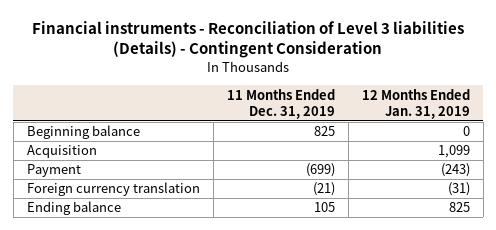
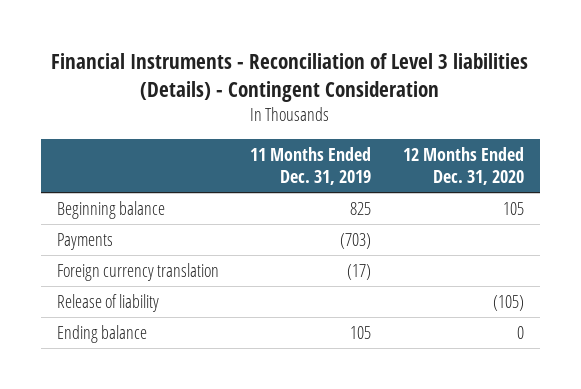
[32,20,465,59] Financial instruments - Reconciliation of Level 3 liabilities (Details) - Contingent Consideration -> [51,52,529,102] Financial Instruments - Reconciliation of Level 3 liabilities (Details) - Contingent Consideration
[361,88,470,119] 12 Months Ended Jan. 31, 2019 -> none
none -> [403,146,525,185] 12 Months Ended Dec. 31, 2020
[26,145,97,159] Acquisition -> none
[26,164,81,178] Payment -> [56,233,113,251] Payments
[305,163,335,178] (699) -> [340,233,372,250] (703)
[312,182,335,197] (21) -> [347,264,372,281] (17)
none -> [56,294,159,313] Release of liability

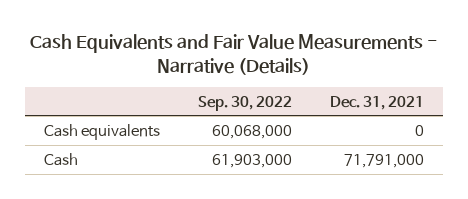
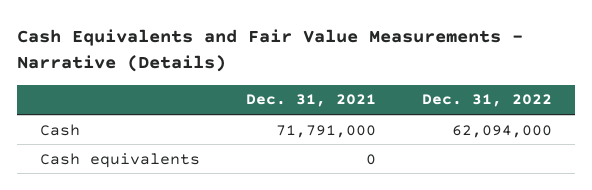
[197,95,292,111] Sep. 30, 2022 -> none
none -> [422,94,553,108] Dec. 31, 2022
[43,123,160,140] Cash equivalents -> [39,152,200,168] Cash equivalents

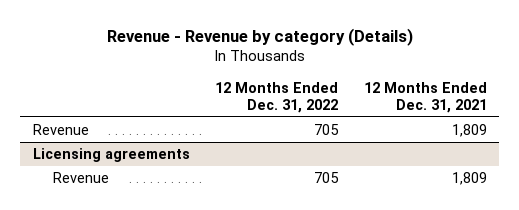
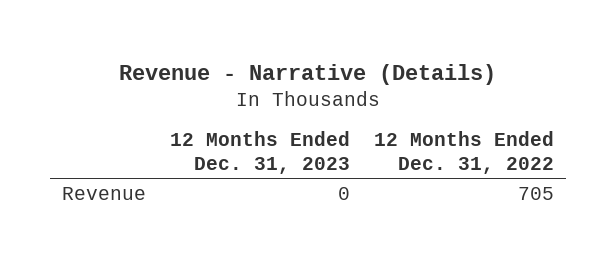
[106,28,413,47] Revenue - Revenue by category (Details) -> [118,63,496,85] Revenue - Narrative (Details)
[363,82,487,113] 12 Months Ended Dec. 31, 2021 -> none
none -> [169,131,350,174] 12 Months Ended Dec. 31, 2023
[32,148,190,163] Licensing agreements -> none
[53,172,110,184] Revenue -> none

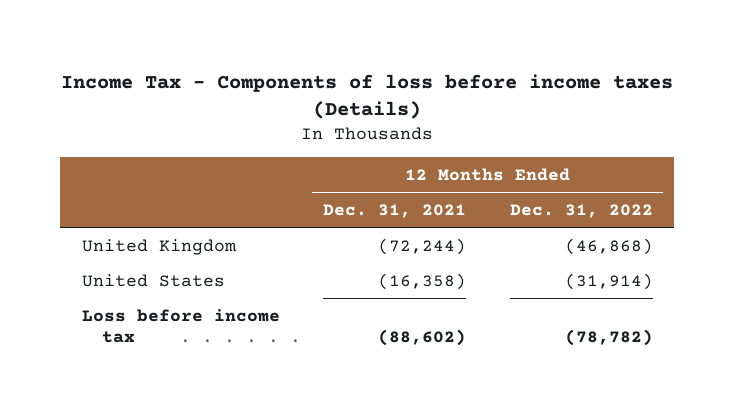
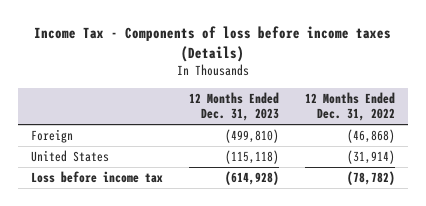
[323,203,467,218] Dec. 31, 2021 -> none
none -> [189,92,280,122] 12 Months Ended Dec. 31, 2023
[81,238,237,255] United Kingdom -> [31,129,74,144] Foreign

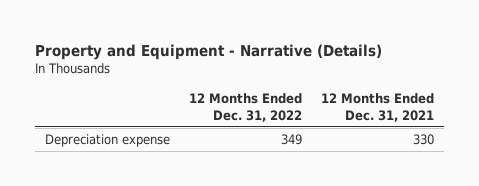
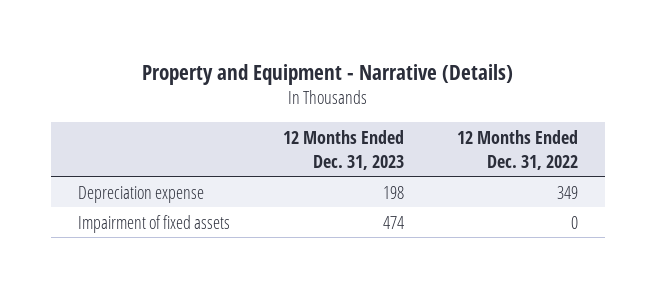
[321,92,435,122] 12 Months Ended Dec. 31, 2021 -> none
none -> [283,130,405,170] 12 Months Ended Dec. 31, 2023
none -> [78,214,231,233] Impairment of fixed assets

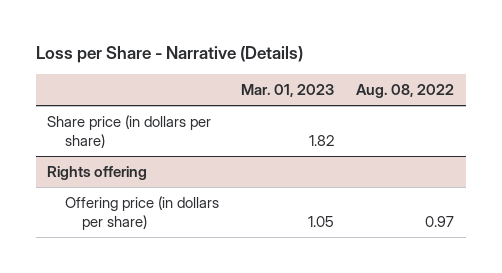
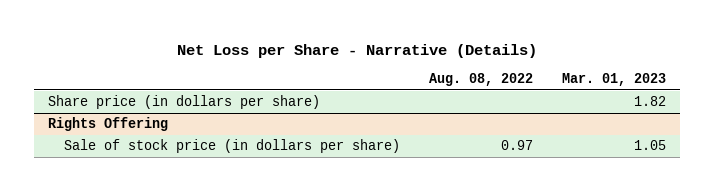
[36,46,304,64] Loss per Share - Narrative (Details) -> [176,43,537,58] Net Loss per Share - Narrative (Details)
[47,165,148,180] Rights offering -> [48,117,169,132] Rights Offering
[64,195,219,231] Offering price (in dollars per share) -> [63,139,400,154] Sale of stock price (in dollars per share)

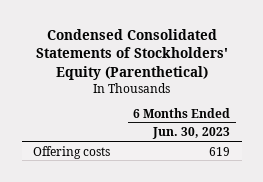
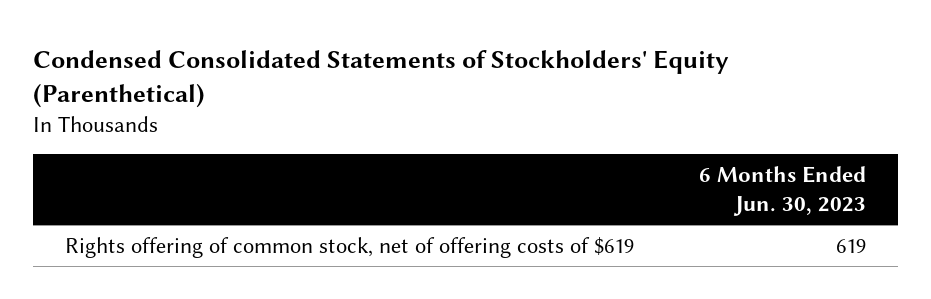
[33,145,111,159] Offering costs -> [65,236,635,258] Rights offering of common stock, net of offering costs of $619

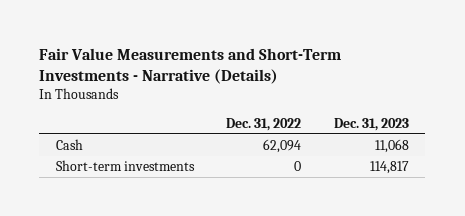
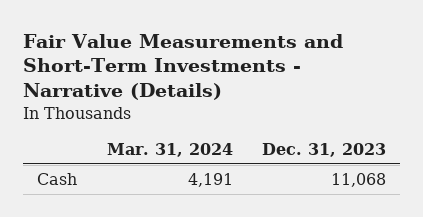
[226,117,302,131] Dec. 31, 2022 -> none
none -> [106,143,233,158] Mar. 31, 2024
[55,160,195,172] Short-term investments -> none

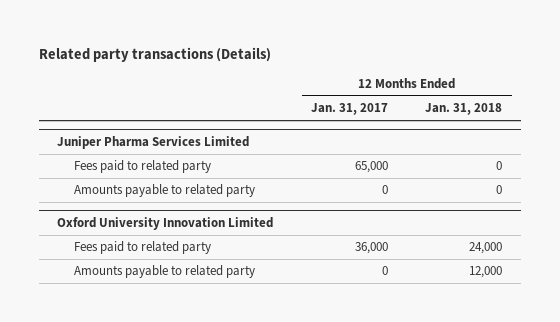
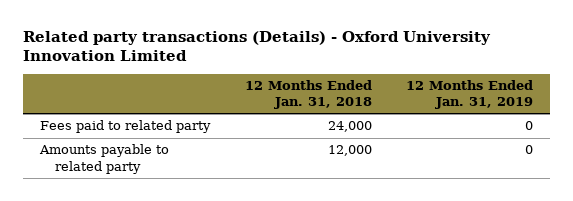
[38,46,271,62] Related party transactions (Details) -> [22,30,491,62] Related party transactions (Details) - Oxford University Innovation Limited
[310,103,388,116] Jan. 31, 2017 -> none
none -> [406,80,534,110] 12 Months Ended Jan. 31, 2019
[57,135,250,149] Juniper Pharma Services Limited -> none
[74,160,212,174] Fees paid to related party -> none
[74,184,256,198] Amounts payable to related party -> none
[57,216,274,230] Oxford University Innovation Limited -> none

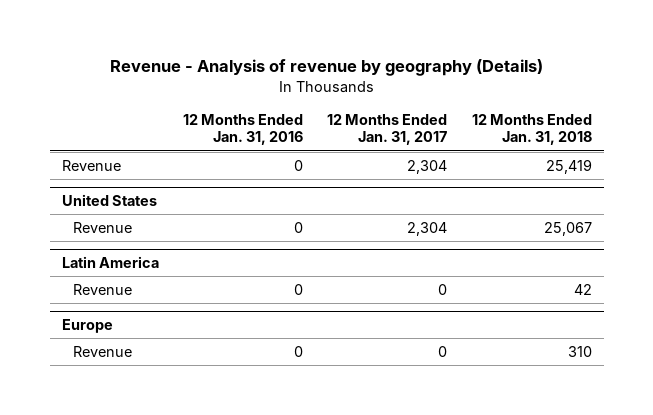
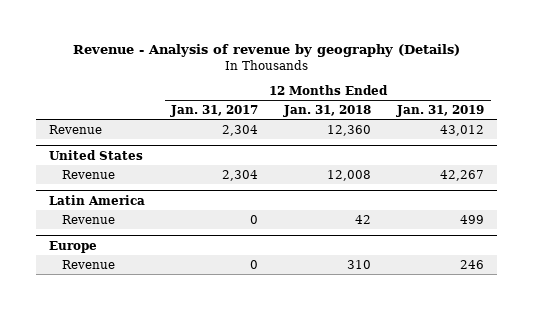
[183,113,304,146] 12 Months Ended Jan. 31, 2016 -> none
none -> [396,105,485,118] Jan. 31, 2019
[545,158,592,174] 25,419 -> [327,124,372,136] 12,360
[543,221,592,236] 25,067 -> [327,169,372,181] 12,008

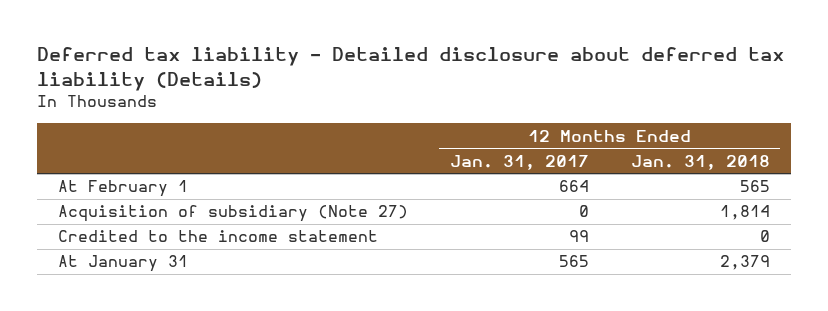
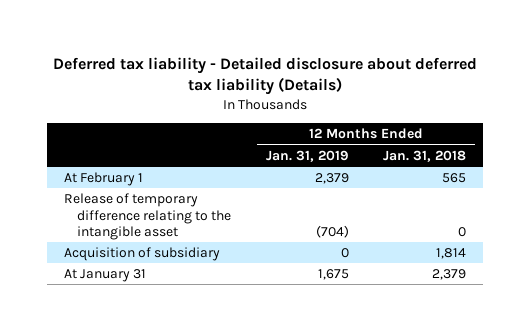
[449,154,589,170] Jan. 31, 2017 -> none
none -> [265,149,349,162] Jan. 31, 2019
[57,230,378,243] Credited to the income statement -> none
none -> [64,193,231,241] Release of temporary difference relating to the intangible asset
[57,205,408,223] Acquisition of subsidiary (Note 27) -> [64,247,221,262] Acquisition of subsidiary

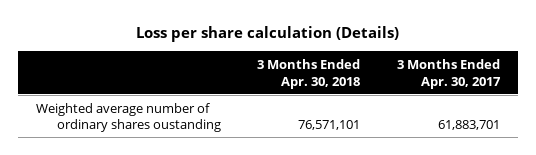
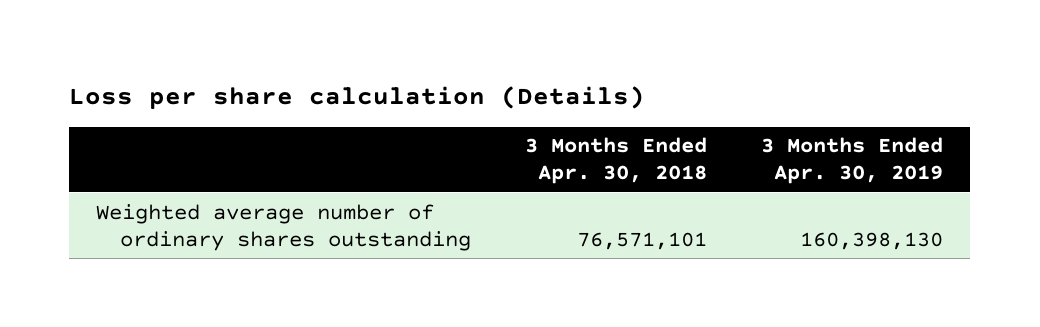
[396,59,501,89] 3 Months Ended Apr. 30, 2017 -> none
none -> [761,137,944,185] 3 Months Ended Apr. 30, 2019
[35,102,221,133] Weighted average number of ordinary shares oustanding -> [96,203,471,251] Weighted average number of ordinary shares outstanding

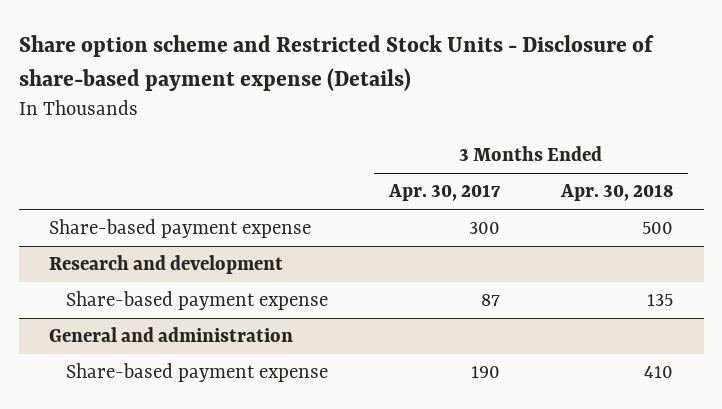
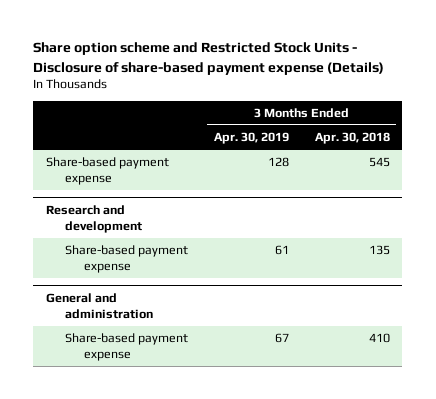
[388,184,502,202] Apr. 30, 2017 -> none
none -> [213,131,289,144] Apr. 30, 2019
[642,222,674,235] 500 -> [368,157,390,168] 545

